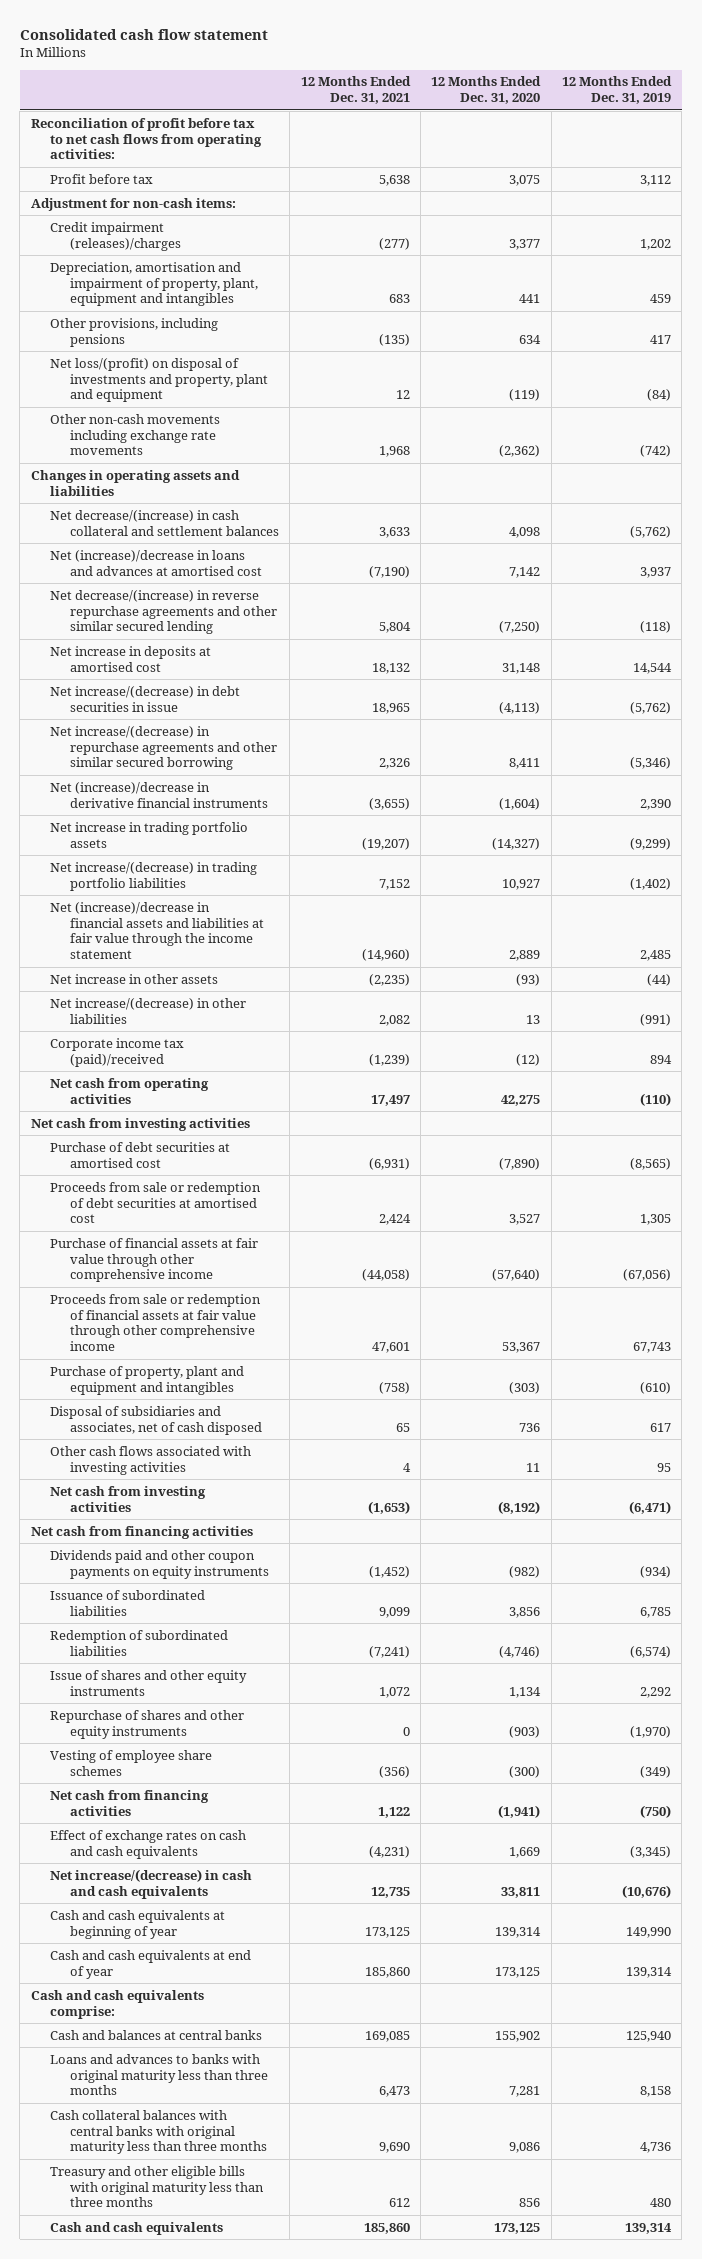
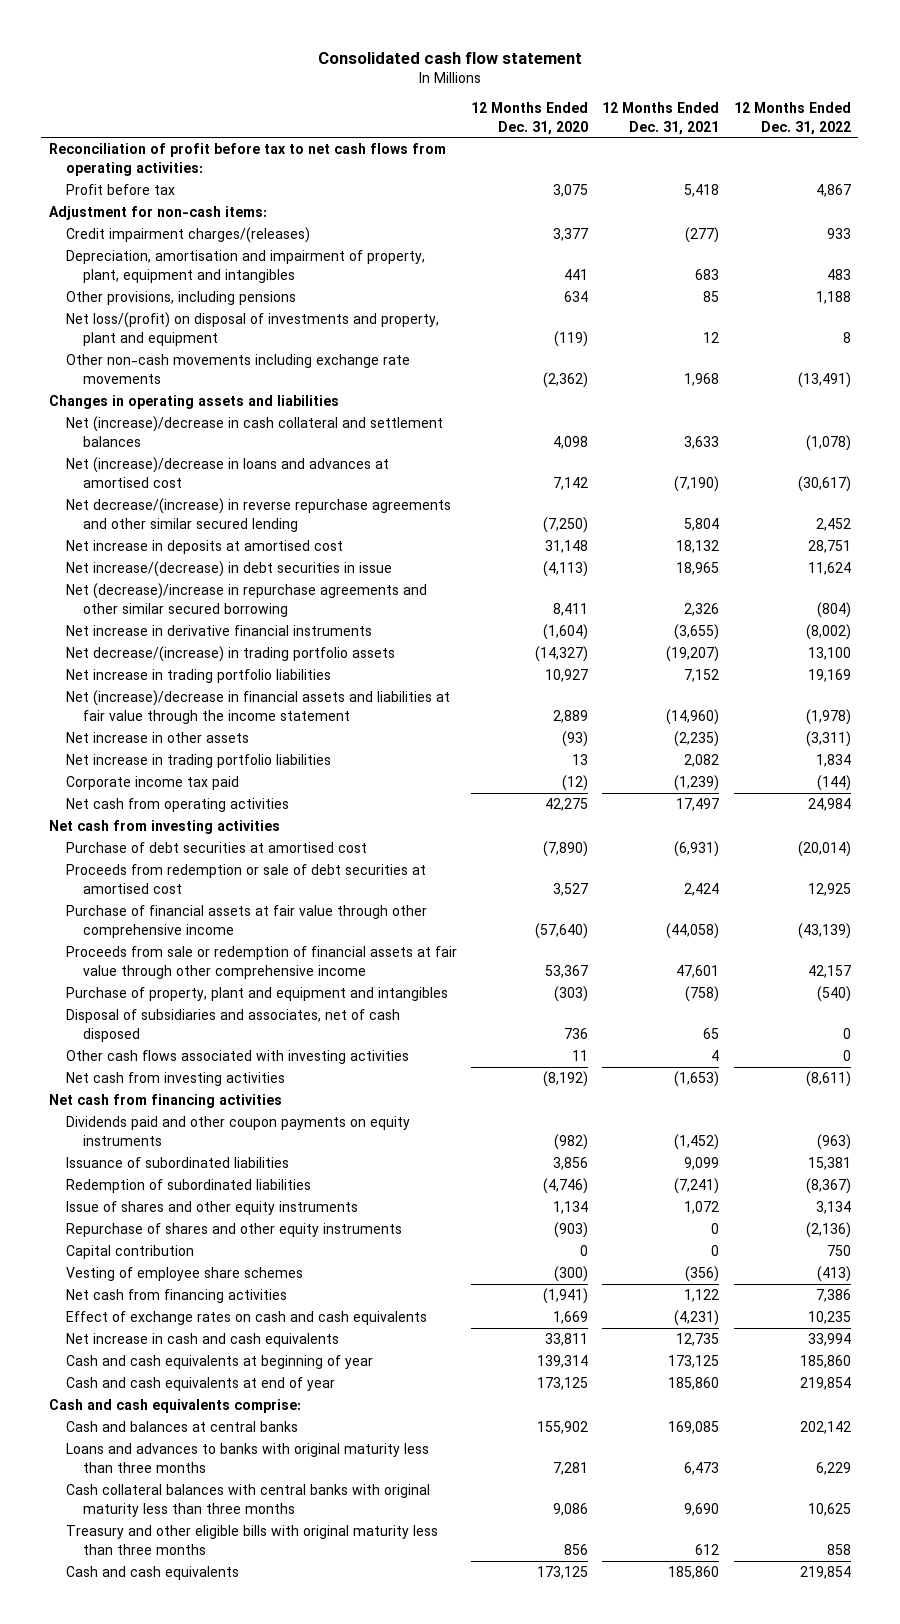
[562,76,673,105] 12 Months Ended Dec. 31, 2019 -> none
none -> [733,102,851,135] 12 Months Ended Dec. 31, 2022
[378,174,410,186] 5,638 -> [684,184,720,198] 5,418
[50,221,181,251] Credit impairment (releases)/charges -> [65,227,310,244] Credit impairment charges/(releases)
[378,333,410,346] (135) -> [703,291,720,303] 85
[50,509,279,536] Net decrease/(increase) in cash collateral and settlement balances -> [65,416,443,447] Net (increase)/decrease in cash collateral and settlement balances
[50,725,277,771] Net increase/(decrease) in repurchase agreements and other similar secured borrowing -> [65,583,427,617] Net (decrease)/increase in repurchase agreements and other similar secured borrowing
[50,781,268,808] Net (increase)/decrease in derivative financial instruments -> [65,625,372,637] Net increase in derivative financial instruments
[50,821,249,848] Net increase in trading portfolio assets -> [65,646,395,663] Net decrease/(increase) in trading portfolio assets
[50,861,258,891] Net increase/(decrease) in trading portfolio liabilities -> [65,669,331,684] Net increase in trading portfolio liabilities
[50,997,247,1024] Net increase/(decrease) in other liabilities -> [65,754,331,769] Net increase in trading portfolio liabilities
[50,1037,185,1067] Corporate income tax (paid)/received -> [65,776,239,791] Corporate income tax paid
[50,1181,262,1224] Proceeds from sale or redemption of debt securities at amortised cost -> [65,864,426,894] Proceeds from redemption or sale of debt securities at amortised cost
none -> [65,1245,194,1260] Capital contribution
[50,1868,253,1899] Net increase/(decrease) in cash and cash equivalents -> [65,1333,339,1348] Net increase in cash and cash equivalents

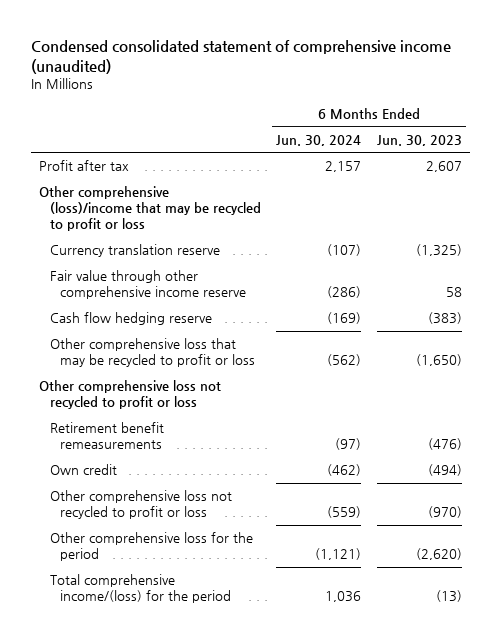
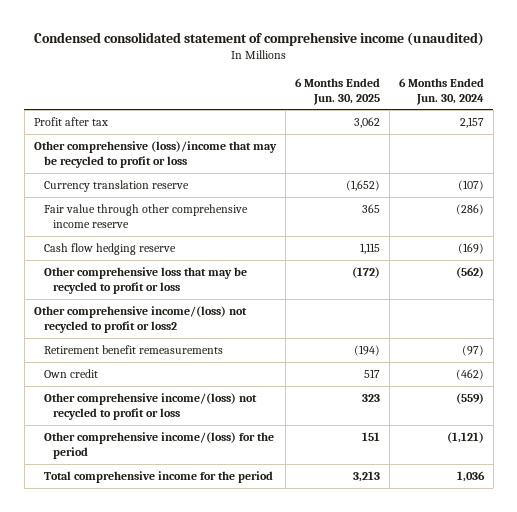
[377,135,463,147] Jun. 30, 2023 -> none
none -> [294,77,380,105] 6 Months Ended Jun. 30, 2025
[39,380,222,410] Other comprehensive loss not recycled to profit or loss -> [33,305,247,333] Other comprehensive income/(loss) not recycled to profit or loss2
[49,490,232,520] Other comprehensive loss not recycled to profit or loss -> [43,392,257,420] Other comprehensive income/(loss) not recycled to profit or loss
[49,532,253,562] Other comprehensive loss for the period -> [43,431,274,459] Other comprehensive income/(loss) for the period
[49,574,232,604] Total comprehensive income/(loss) for the period -> [43,470,273,483] Total comprehensive income for the period

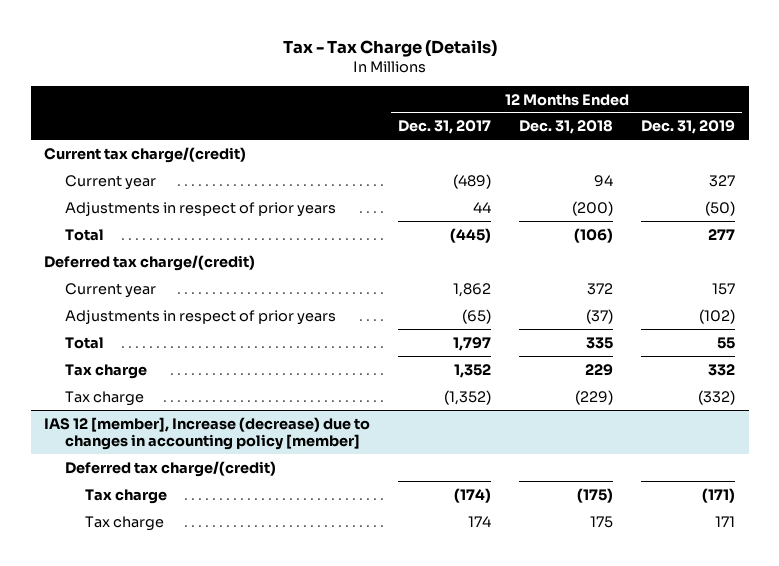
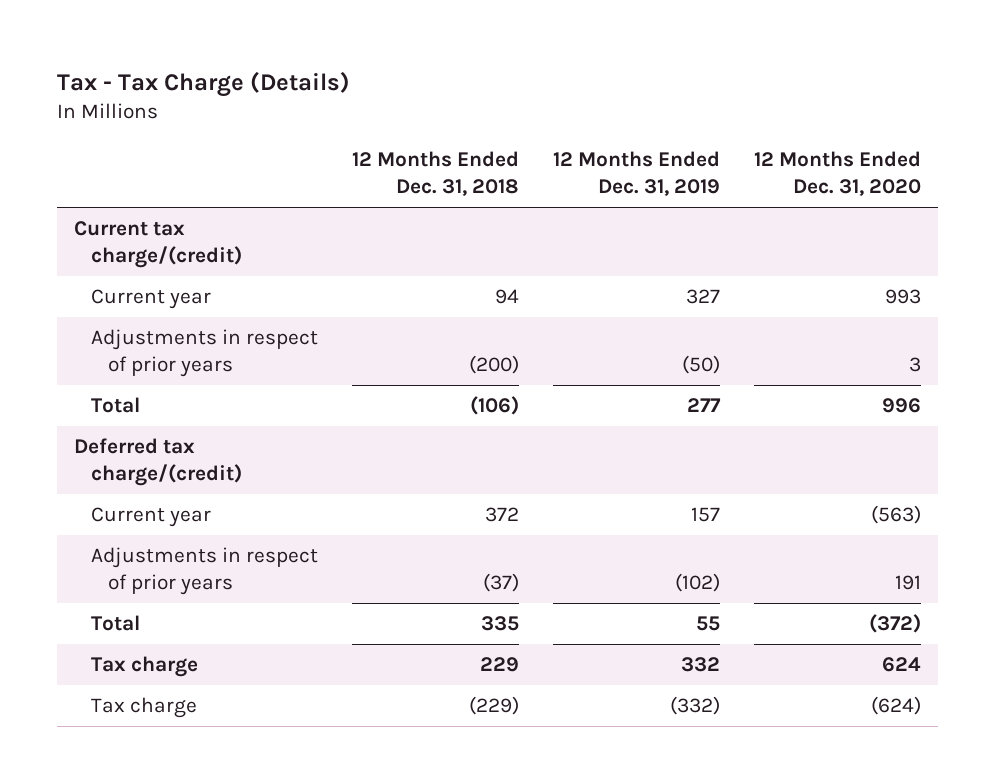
[398,120,492,135] Dec. 31, 2017 -> none
none -> [754,151,922,197] 12 Months Ended Dec. 31, 2020
[44,416,371,451] IAS 12 [member], Increase (decrease) due to changes in accounting policy [member] -> none
[64,460,276,477] Deferred tax charge/(credit) -> none
[84,488,167,504] Tax charge -> none
[84,515,164,531] Tax charge -> none

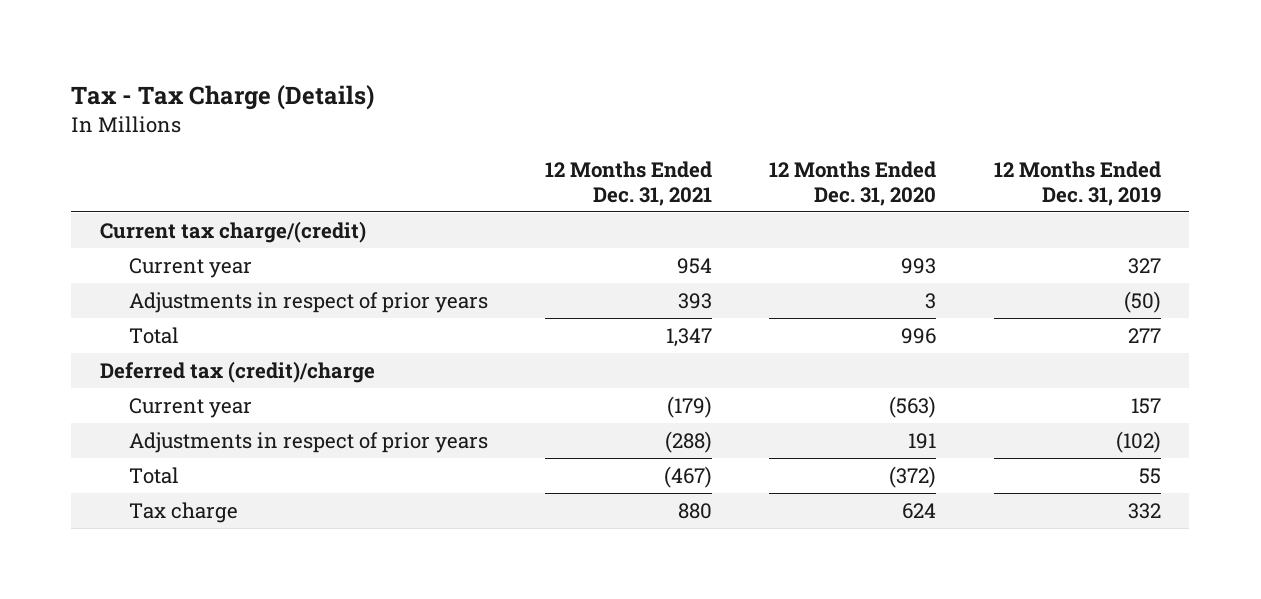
[352,151,520,197] 12 Months Ended Dec. 31, 2018 -> none
none -> [545,161,713,206] 12 Months Ended Dec. 31, 2021
[74,438,243,487] Deferred tax charge/(credit) -> [100,360,376,383] Deferred tax (credit)/charge
[91,697,198,719] Tax charge -> none

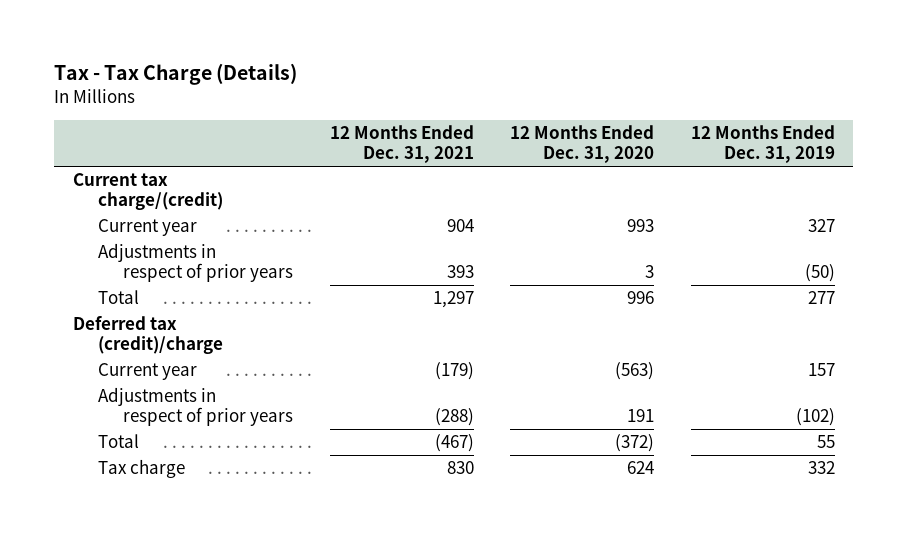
[677,257,713,274] 954 -> [446,219,474,233] 904
[666,327,713,347] 1,347 -> [432,291,474,309] 1,297
[678,502,713,519] 880 -> [446,461,474,475] 830

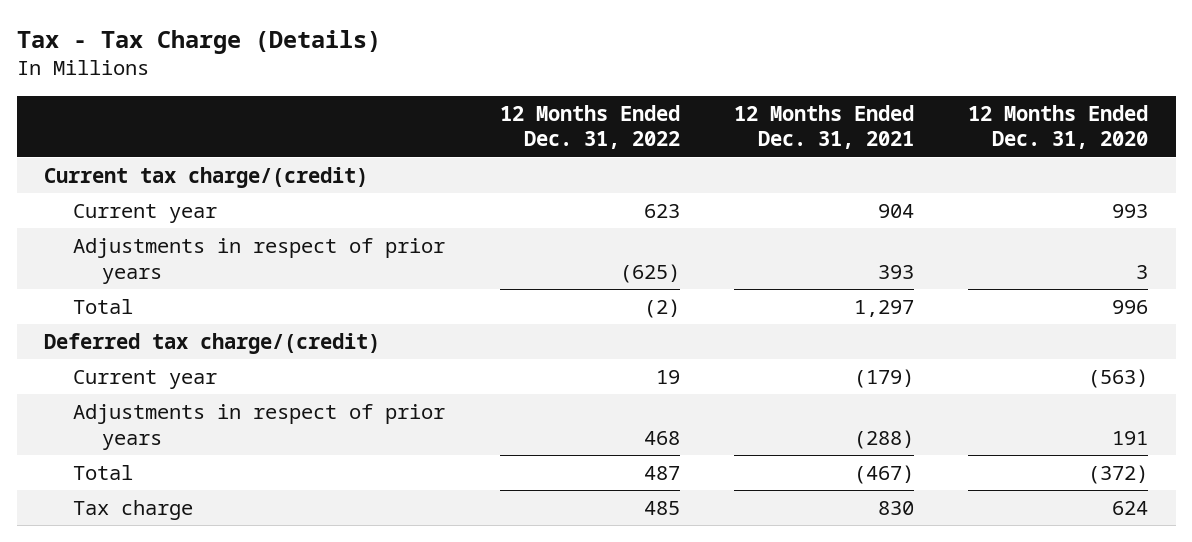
[691,124,836,164] 12 Months Ended Dec. 31, 2019 -> none
none -> [499,104,680,150] 12 Months Ended Dec. 31, 2022
[72,316,223,355] Deferred tax (credit)/charge -> [43,332,380,354] Deferred tax charge/(credit)

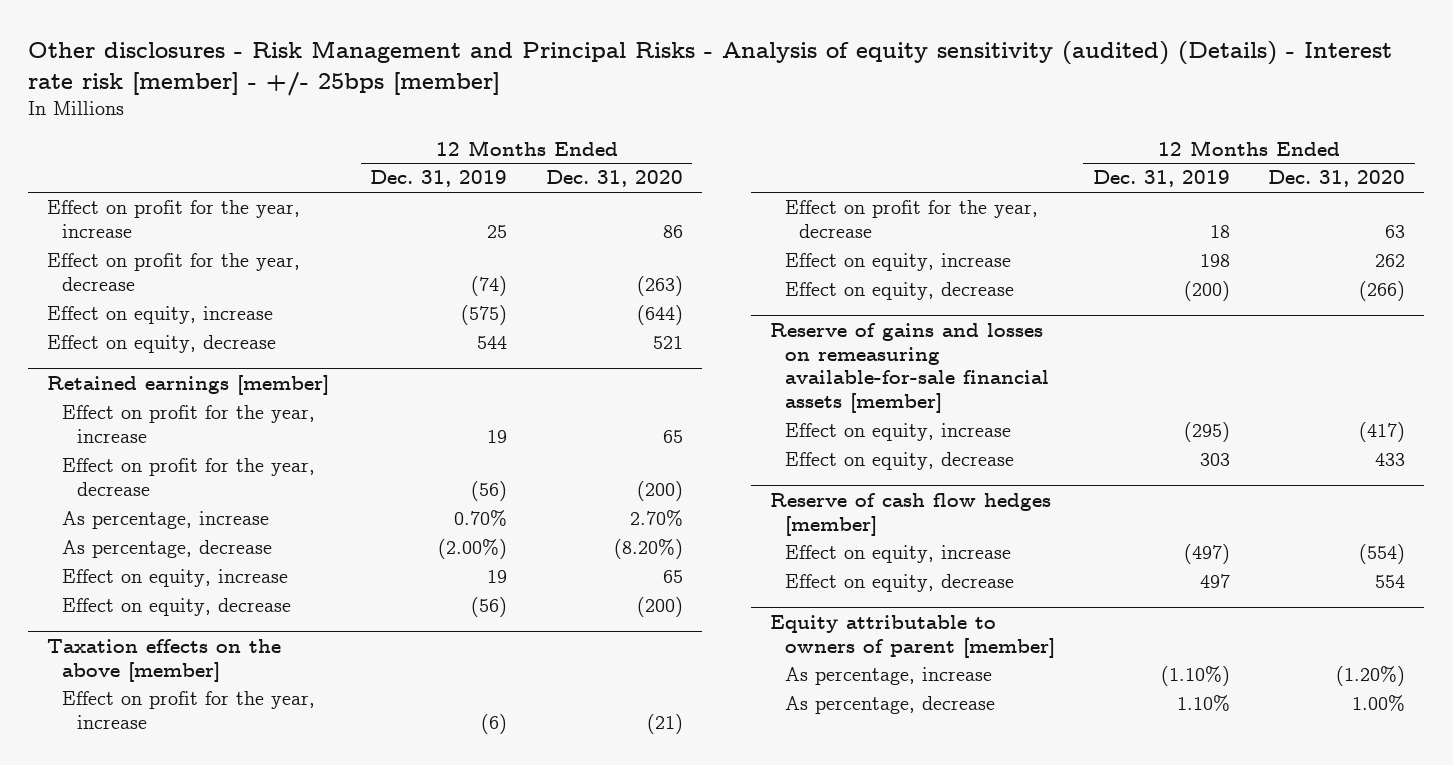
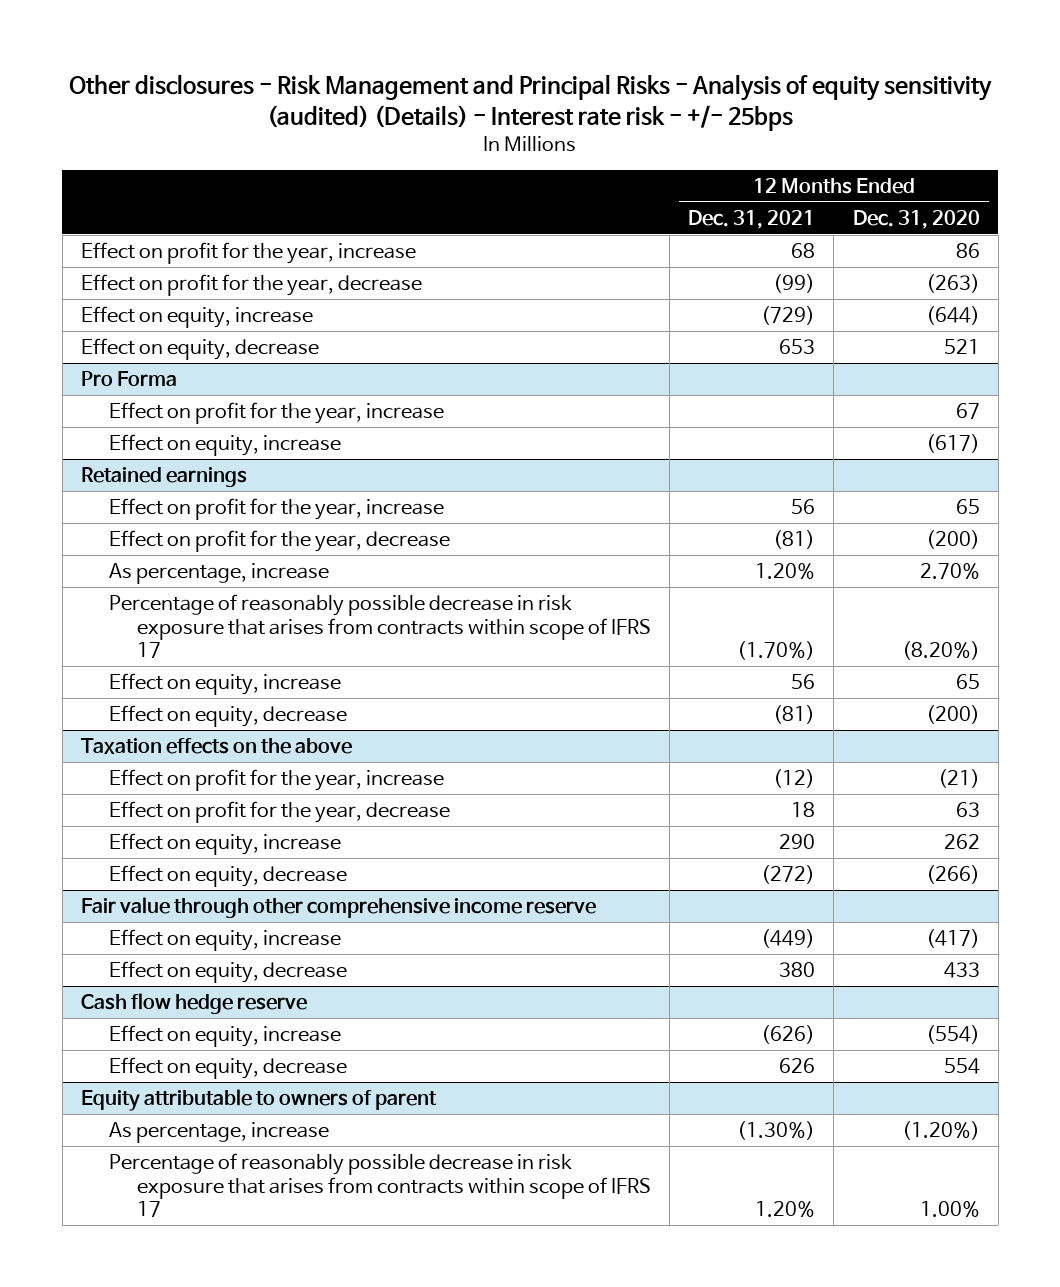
[28,41,1393,96] Other disclosures - Risk Management and Principal Risks - Analysis of equity sensitivity (audited) (Details) - Interest rate risk [member] - +/- 25bps [member] -> [69,73,993,131] Other disclosures - Risk Management and Principal Risks - Analysis of equity sensitivity (audited) (Details) - Interest rate risk - +/- 25bps
[370,170,508,188] Dec. 31, 2019 -> none
none -> [688,209,816,229] Dec. 31, 2021
[47,375,330,396] Retained earnings [member] -> [80,370,177,386] Pro Forma
none -> [108,401,444,424] Effect on profit for the year, increase
none -> [108,433,341,456] Effect on equity, increase
none -> [80,466,247,487] Retained earnings
[62,540,273,559] As percentage, decrease -> [108,593,651,659] Percentage of reasonably possible decrease in risk exposure that arises from contracts within scope of IFRS 17
[47,639,282,682] Taxation effects on the above [member] -> [80,737,352,754] Taxation effects on the above
[769,323,1049,414] Reserve of gains and losses on remeasuring available-for-sale financial assets [member] -> [80,896,596,918] Fair value through other comprehensive income reserve
[769,493,1051,536] Reserve of cash flow hedges [member] -> [80,992,307,1014] Cash flow hedge reserve
[769,615,1055,658] Equity attributable to owners of parent [member] -> [80,1088,437,1111] Equity attributable to owners of parent
[784,696,995,715] As percentage, decrease -> [108,1152,651,1218] Percentage of reasonably possible decrease in risk exposure that arises from contracts within scope of IFRS 17

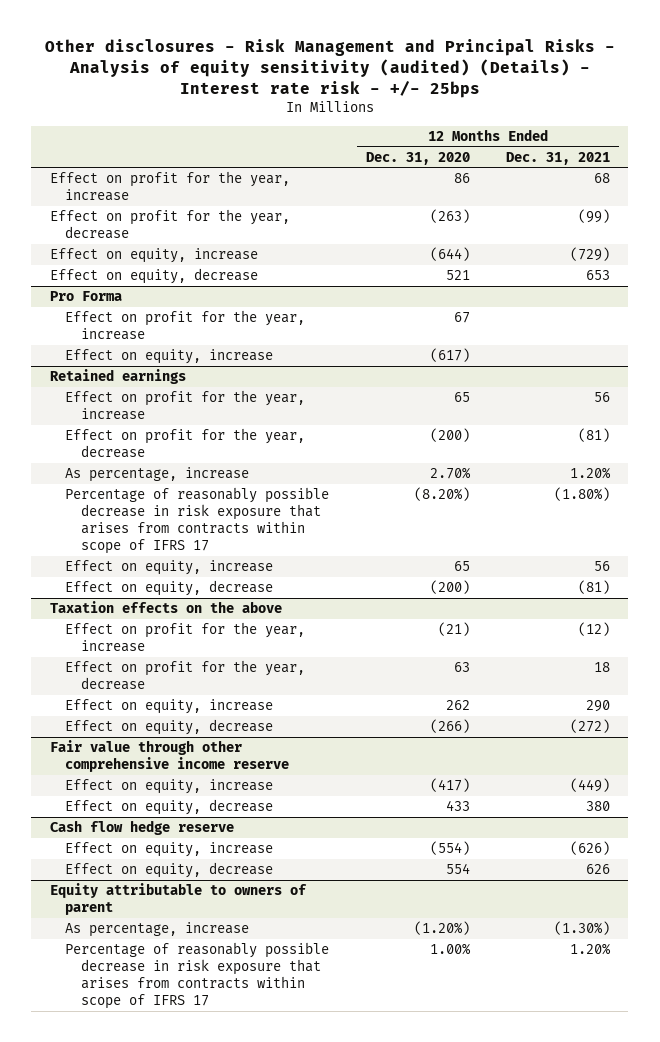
[737,641,816,661] (1.70%) -> [554,487,611,502] (1.80%)

